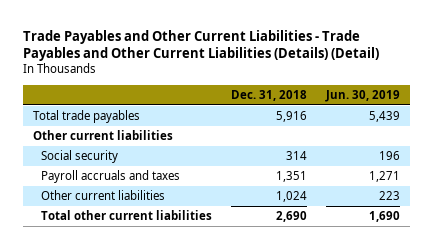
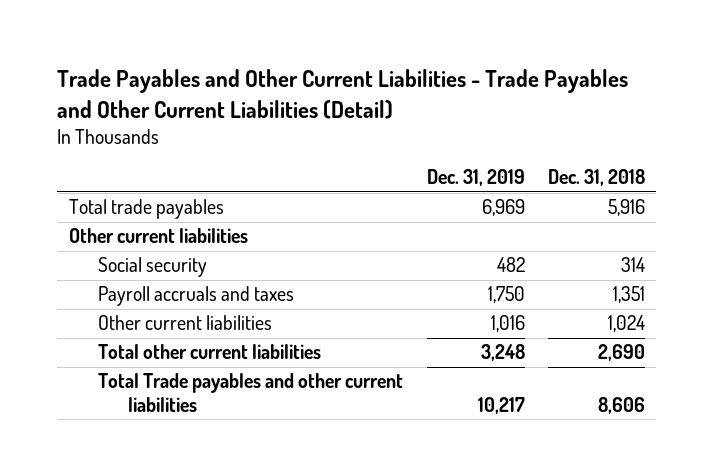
[23,29,380,62] Trade Payables and Other Current Liabilities - Trade Payables and Other Current Liabilities (Details) (Detail) -> [57,69,629,119] Trade Payables and Other Current Liabilities - Trade Payables and Other Current Liabilities (Detail)
[325,89,401,102] Jun. 30, 2019 -> none
none -> [426,169,525,187] Dec. 31, 2019
none -> [98,373,404,412] Total Trade payables and other current liabilities

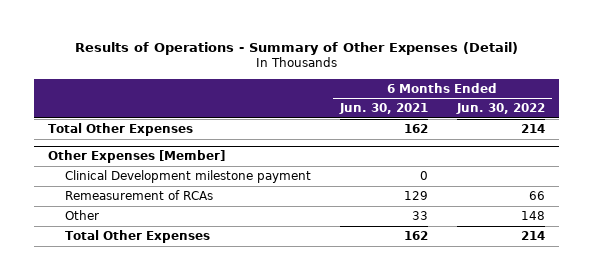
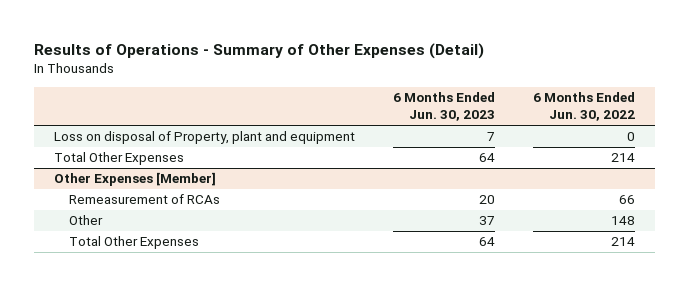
[338,103,428,115] Jun. 30, 2021 -> none
none -> [393,92,496,122] 6 Months Ended Jun. 30, 2023
none -> [53,131,355,145] Loss on disposal of Property, plant and equipment
[64,169,311,183] Clinical Development milestone payment -> none

